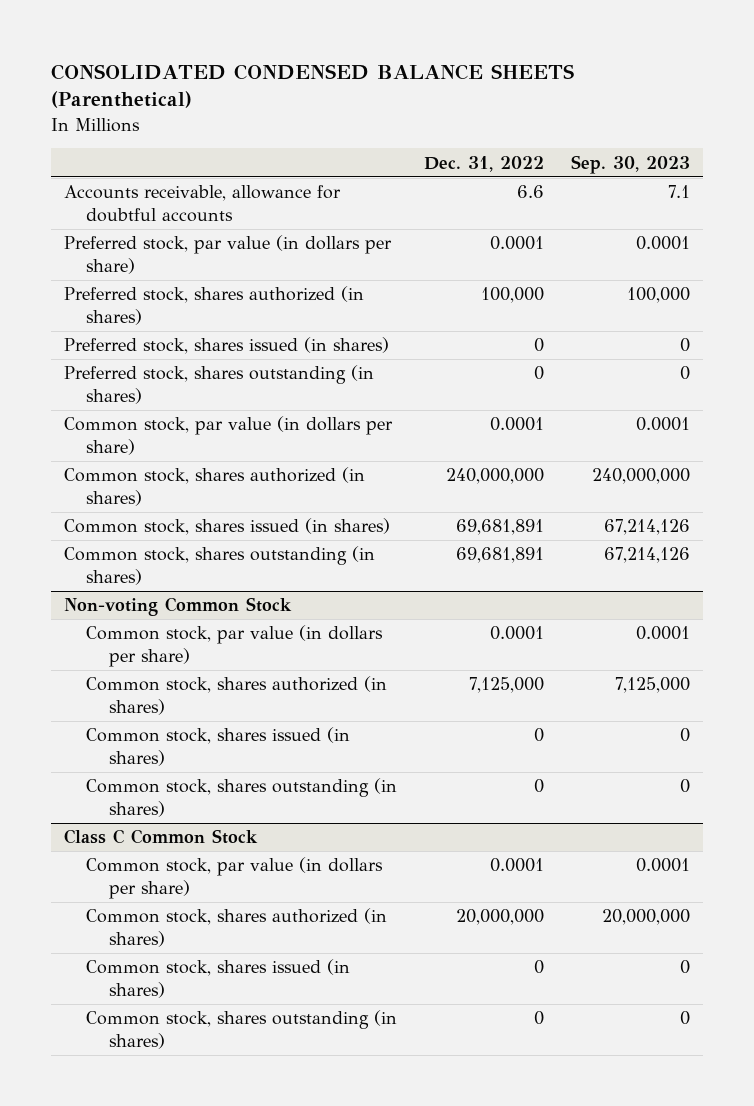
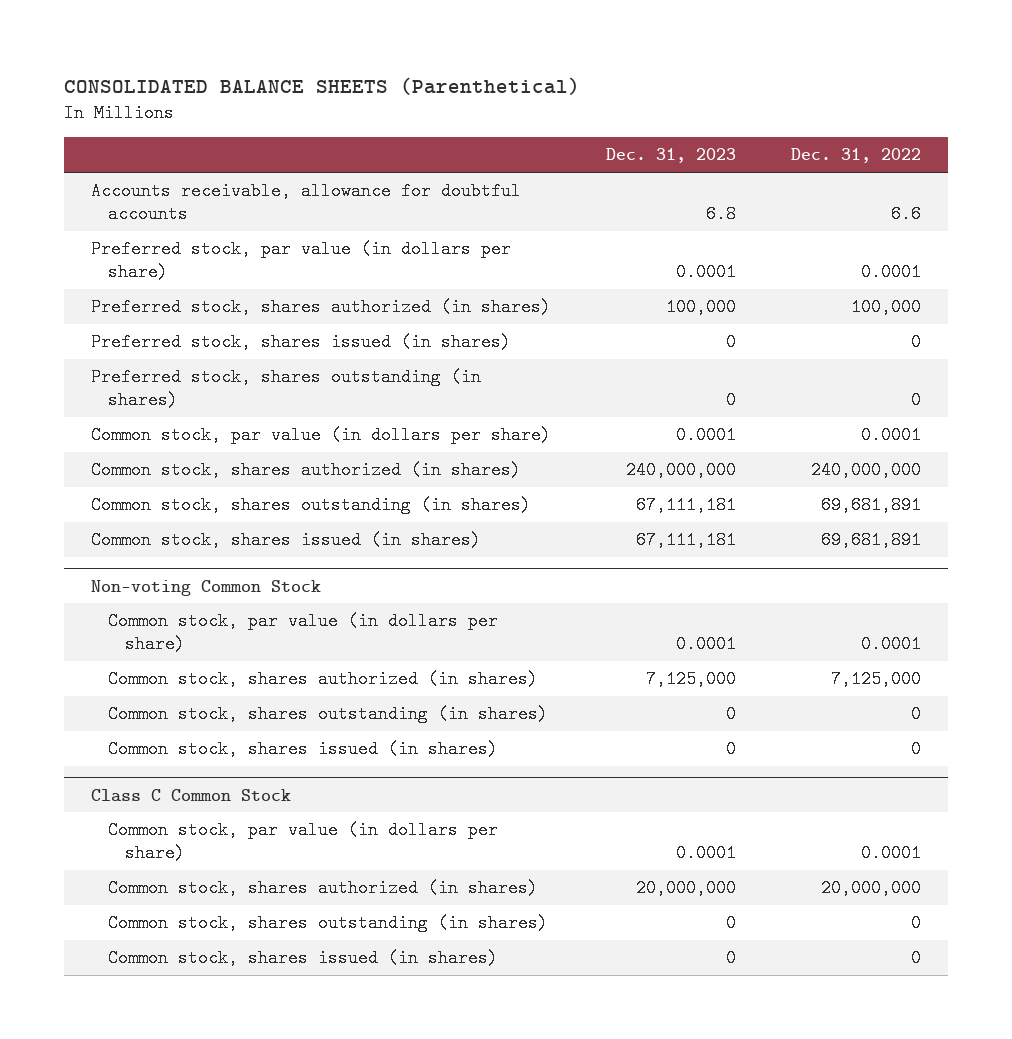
[50,63,574,109] CONSOLIDATED CONDENSED BALANCE SHEETS (Parenthetical) -> [63,76,580,95] CONSOLIDATED BALANCE SHEETS (Parenthetical)
[570,154,690,174] Sep. 30, 2023 -> none
none -> [605,148,736,164] Dec. 31, 2023
[64,518,391,536] Common stock, shares issued (in shares) -> [91,531,482,550] Common stock, shares issued (in shares)
[86,727,351,767] Common stock, shares issued (in shares) -> [108,740,499,759] Common stock, shares issued (in shares)
[86,959,351,999] Common stock, shares issued (in shares) -> [108,949,499,968] Common stock, shares issued (in shares)

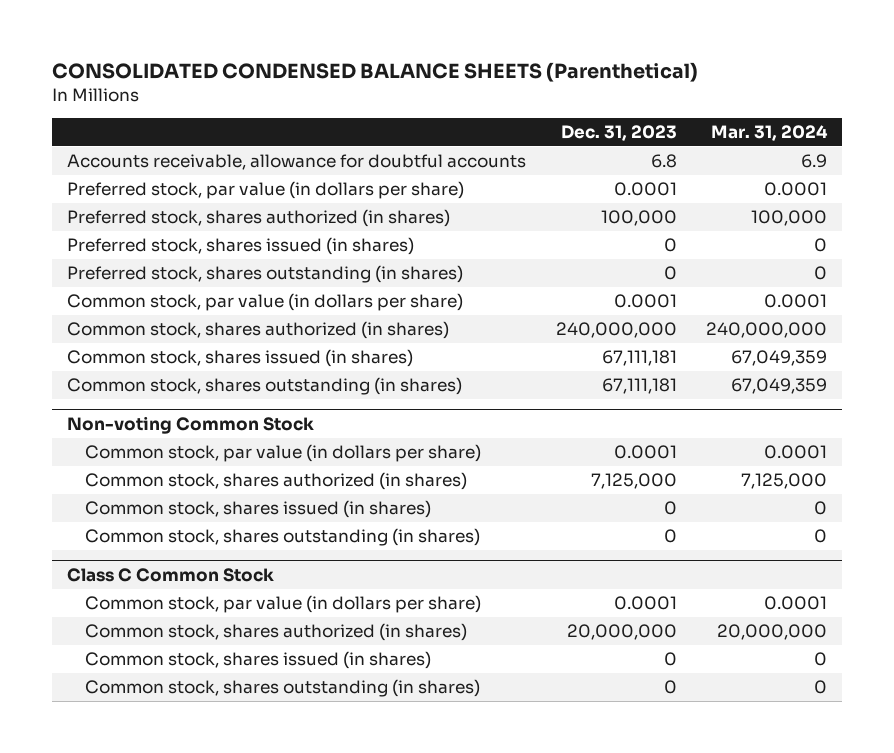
[63,76,580,95] CONSOLIDATED BALANCE SHEETS (Parenthetical) -> [52,62,699,83] CONSOLIDATED CONDENSED BALANCE SHEETS (Parenthetical)
[790,148,921,164] Dec. 31, 2022 -> none
none -> [711,124,829,141] Mar. 31, 2024
[91,496,532,515] Common stock, shares outstanding (in shares) -> [67,377,463,396] Common stock, shares outstanding (in shares)
[108,705,549,724] Common stock, shares outstanding (in shares) -> [84,528,480,547] Common stock, shares outstanding (in shares)
[108,914,549,933] Common stock, shares outstanding (in shares) -> [84,679,480,698] Common stock, shares outstanding (in shares)

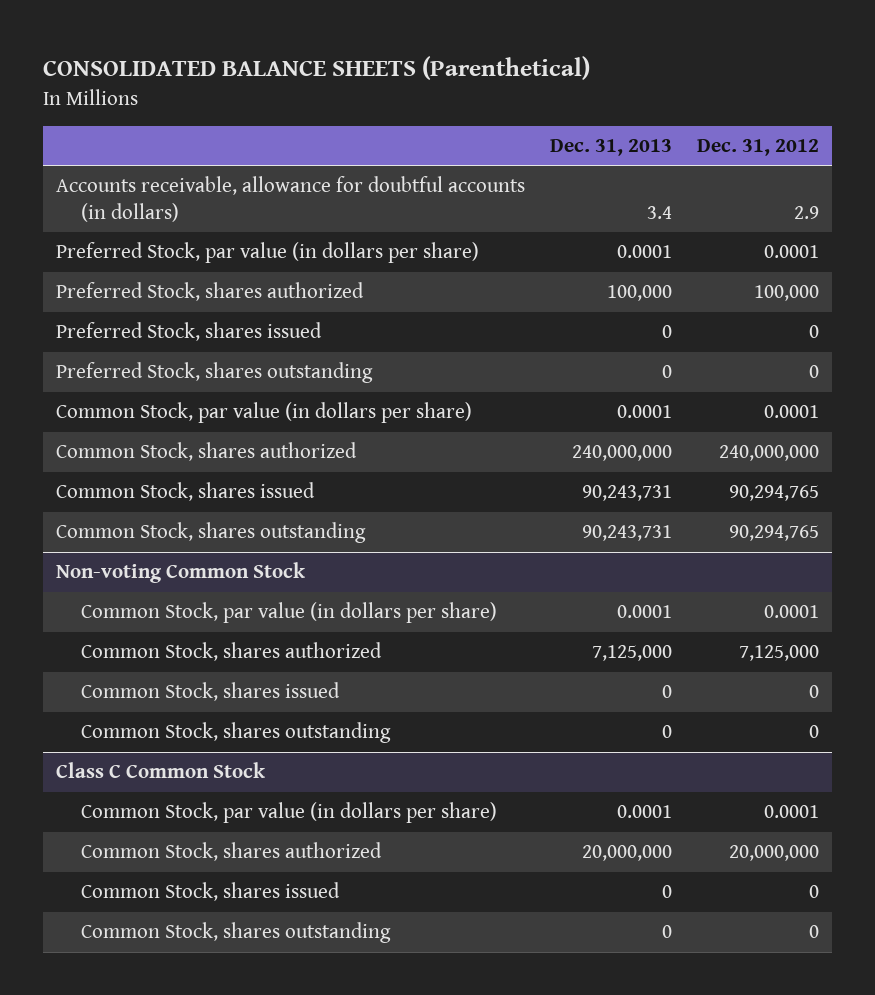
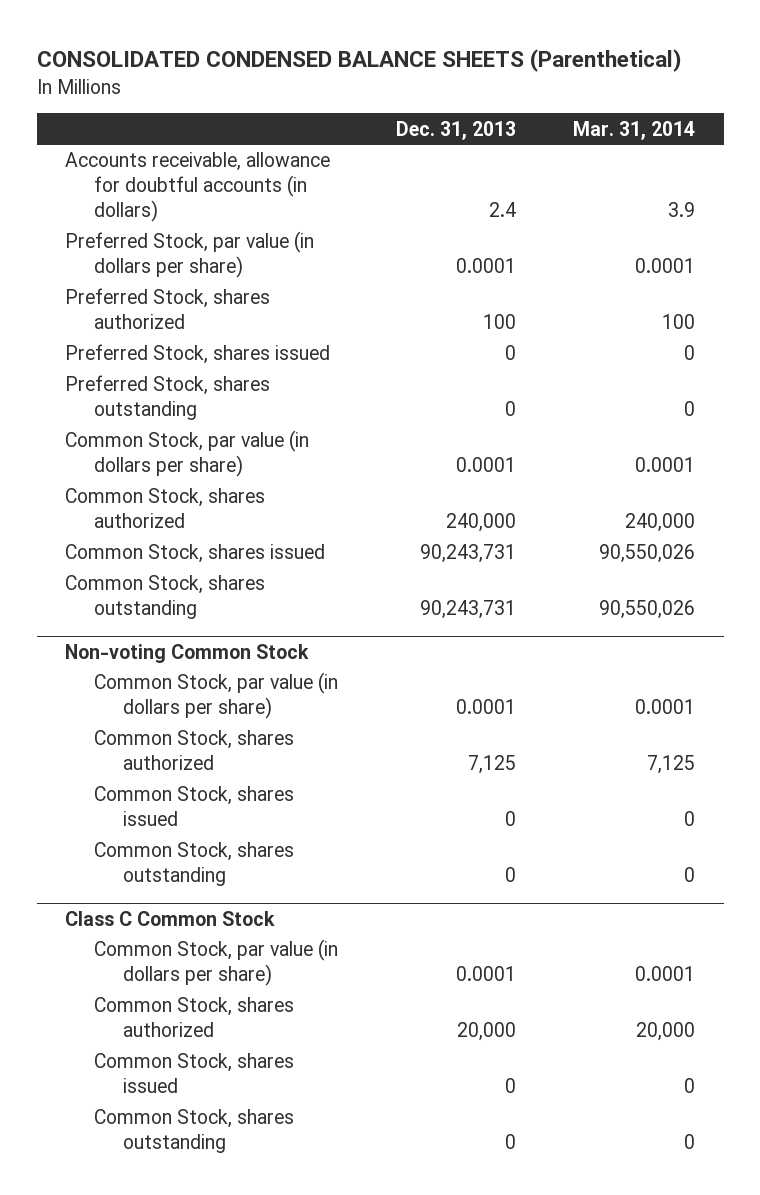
[43,55,591,80] CONSOLIDATED BALANCE SHEETS (Parenthetical) -> [36,49,682,73] CONSOLIDATED CONDENSED BALANCE SHEETS (Parenthetical)
[697,139,820,157] Dec. 31, 2012 -> none
none -> [573,120,696,140] Mar. 31, 2014
[646,205,672,219] 3.4 -> [488,202,516,218] 2.4
[606,285,672,302] 100,000 -> [482,314,516,330] 100
[571,445,672,462] 240,000,000 -> [445,513,516,533] 240,000
[591,645,672,662] 7,125,000 -> [467,755,516,775] 7,125
[581,845,672,862] 20,000,000 -> [456,1022,516,1042] 20,000

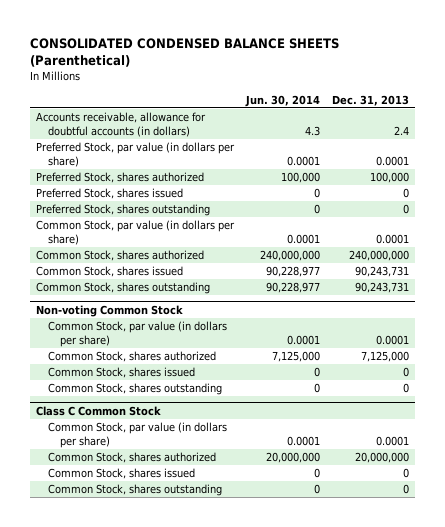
[573,120,696,140] Mar. 31, 2014 -> none
none -> [245,94,321,107] Jun. 30, 2014
[482,314,516,330] 100 -> [369,172,409,184] 100,000
[445,513,516,533] 240,000 -> [348,250,409,262] 240,000,000
[467,755,516,775] 7,125 -> [360,351,409,363] 7,125,000
[456,1022,516,1042] 20,000 -> [354,452,409,464] 20,000,000

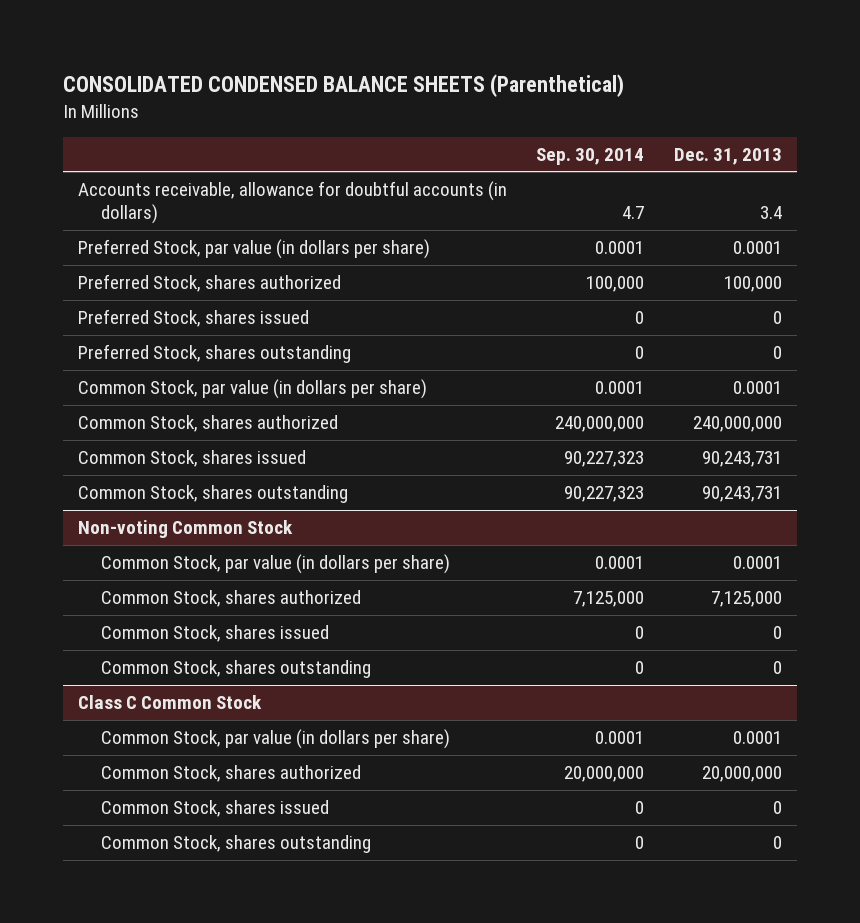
[245,94,321,107] Jun. 30, 2014 -> none
none -> [536,147,645,165] Sep. 30, 2014
[393,125,409,135] 2.4 -> [760,206,783,220] 3.4

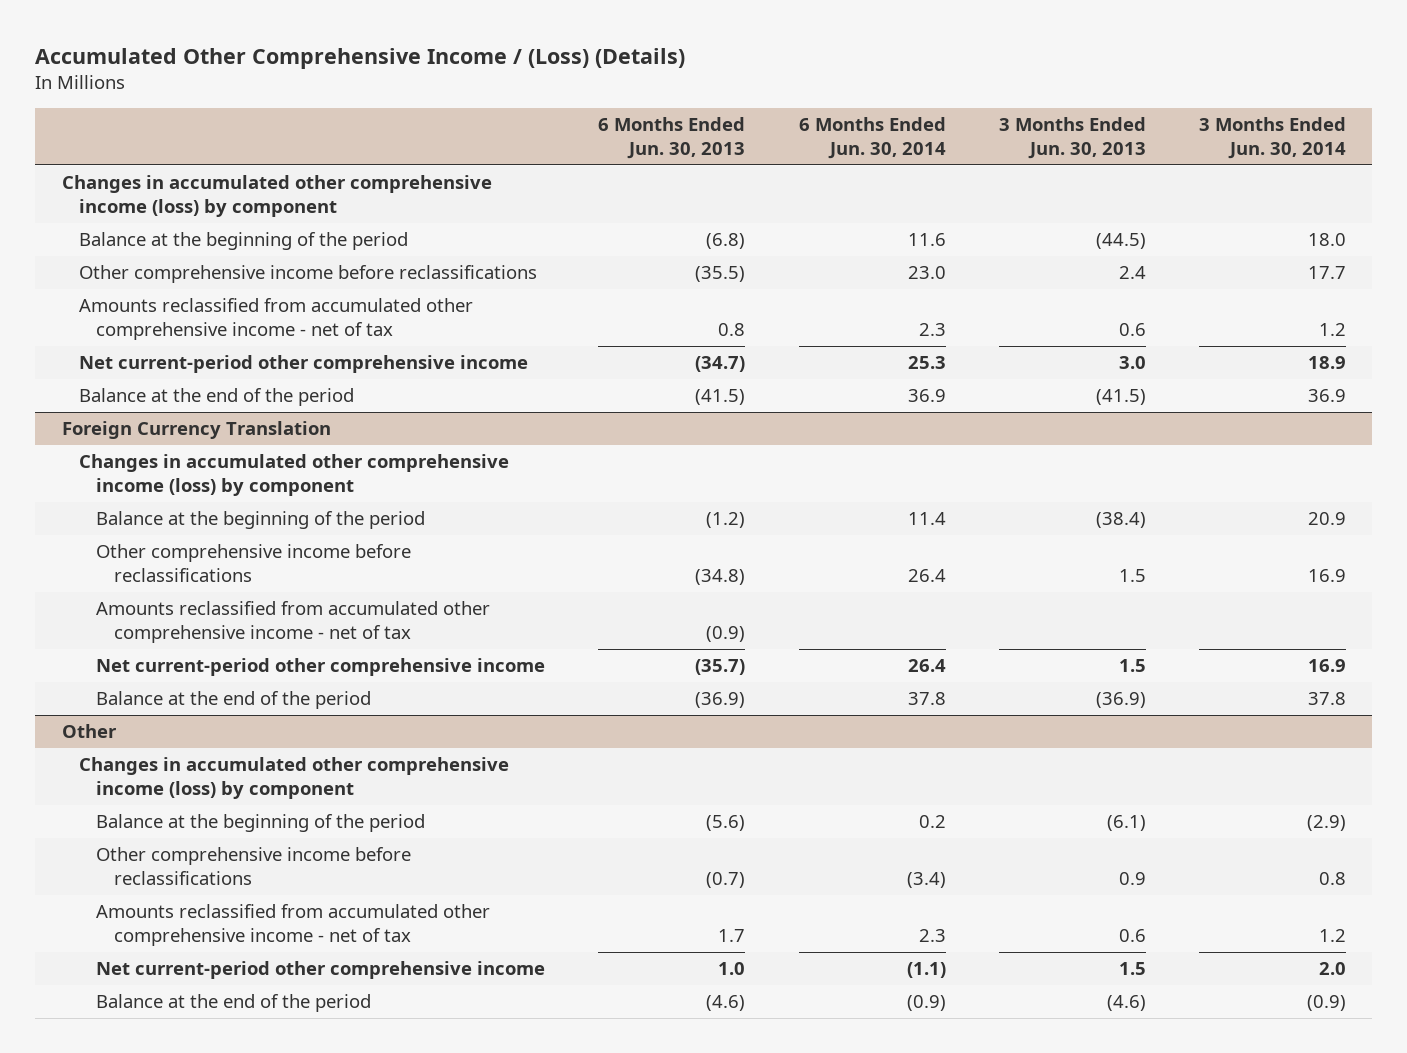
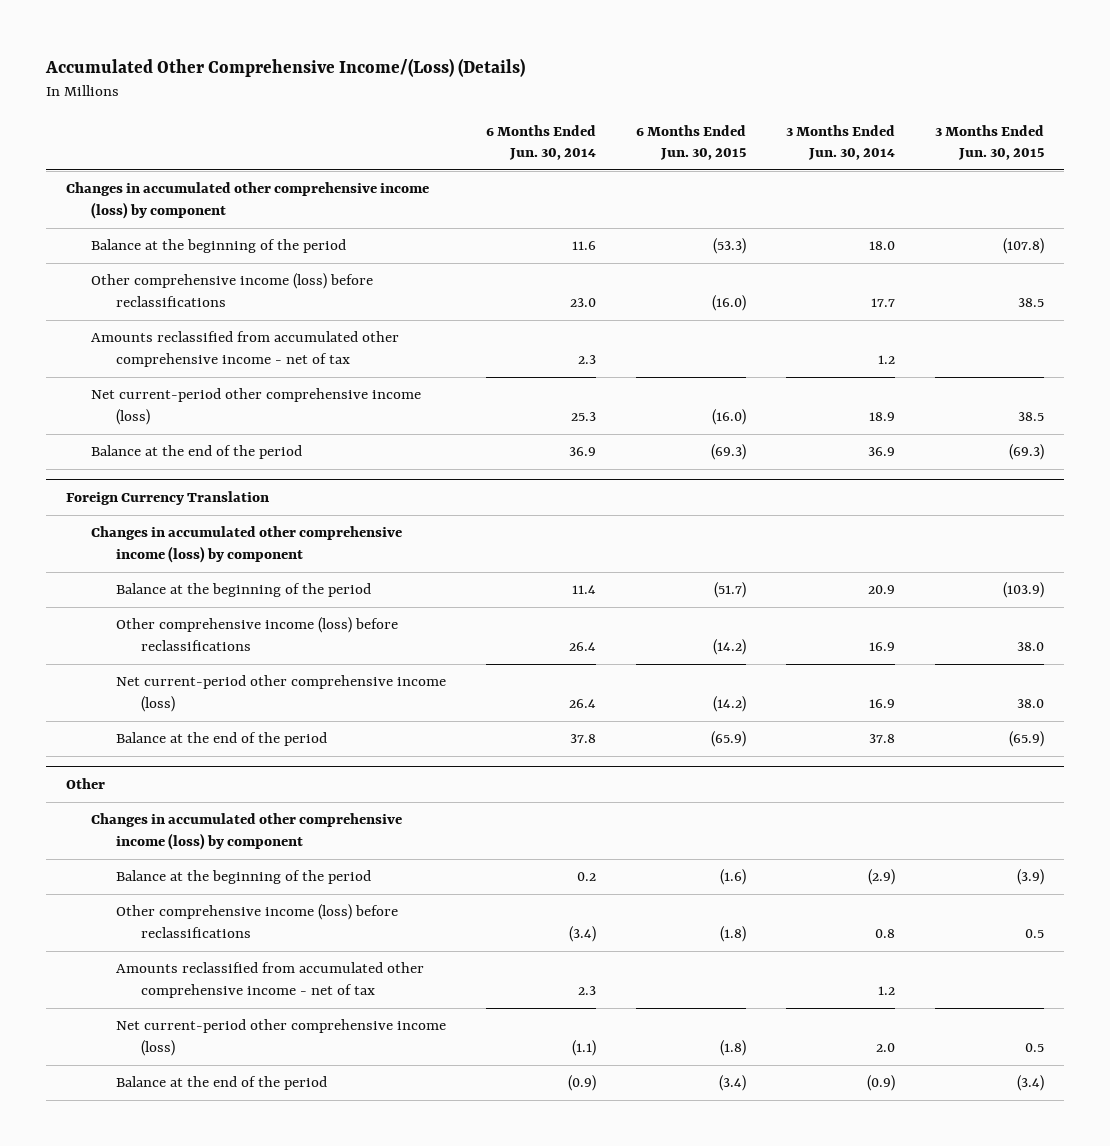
[35,47,686,69] Accumulated Other Comprehensive Income / (Loss) (Details) -> [44,57,525,77] Accumulated Other Comprehensive Income/(Loss) (Details)
[598,117,746,159] 6 Months Ended Jun. 30, 2013 -> none
[998,117,1146,159] 3 Months Ended Jun. 30, 2013 -> none
none -> [636,124,747,161] 6 Months Ended Jun. 30, 2015
none -> [935,124,1045,161] 3 Months Ended Jun. 30, 2015
[78,265,537,284] Other comprehensive income before reclassifications -> [91,273,374,308] Other comprehensive income (loss) before reclassifications
[78,355,528,374] Net current-period other comprehensive income -> [91,388,422,426] Net current-period other comprehensive income (loss)
[96,601,491,644] Amounts reclassified from accumulated other comprehensive income - net of tax -> none
[96,544,412,583] Other comprehensive income before reclassifications -> [116,617,399,652] Other comprehensive income (loss) before reclassifications
[96,658,546,677] Net current-period other comprehensive income -> [116,675,447,713] Net current-period other comprehensive income (loss)
[96,847,412,886] Other comprehensive income before reclassifications -> [116,904,399,939] Other comprehensive income (loss) before reclassifications
[96,961,546,980] Net current-period other comprehensive income -> [116,1019,447,1057] Net current-period other comprehensive income (loss)

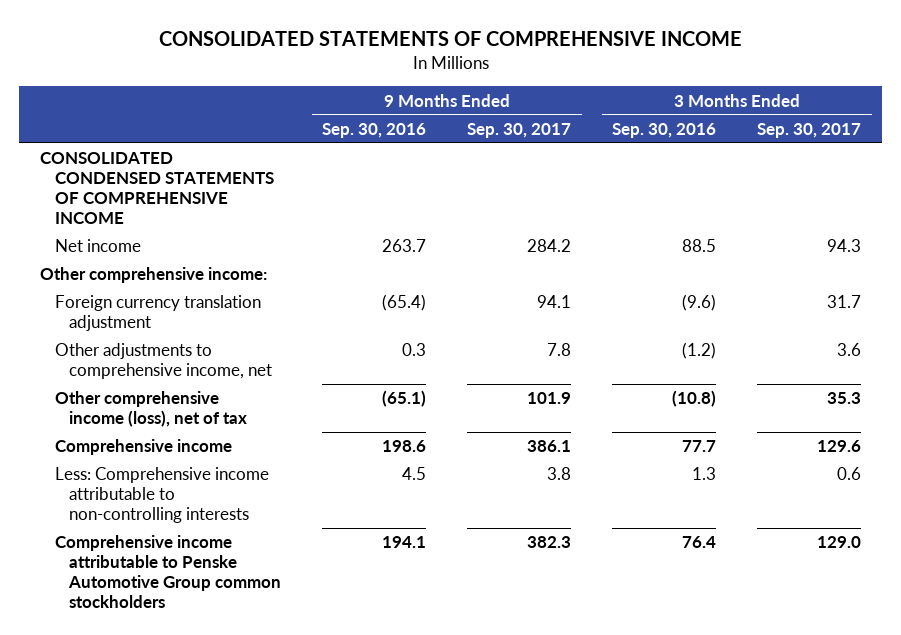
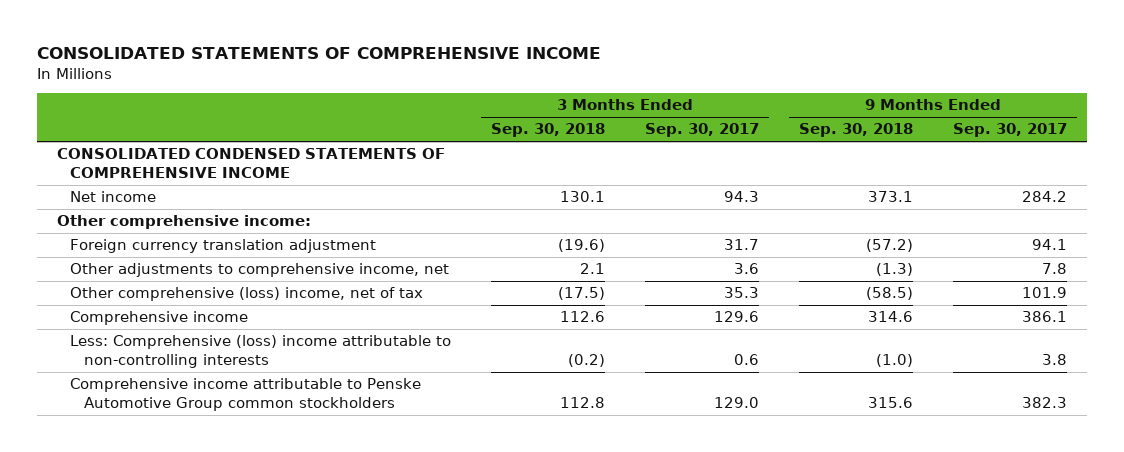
[322,122,427,138] Sep. 30, 2016 -> none
[612,122,717,138] Sep. 30, 2016 -> none
none -> [491,123,606,138] Sep. 30, 2018
none -> [799,123,914,138] Sep. 30, 2018
[54,391,248,428] Other comprehensive income (loss), net of tax -> [70,287,424,302] Other comprehensive (loss) income, net of tax
[54,467,269,524] Less: Comprehensive income attributable to non-controlling interests -> [70,335,452,368] Less: Comprehensive (loss) income attributable to non-controlling interests

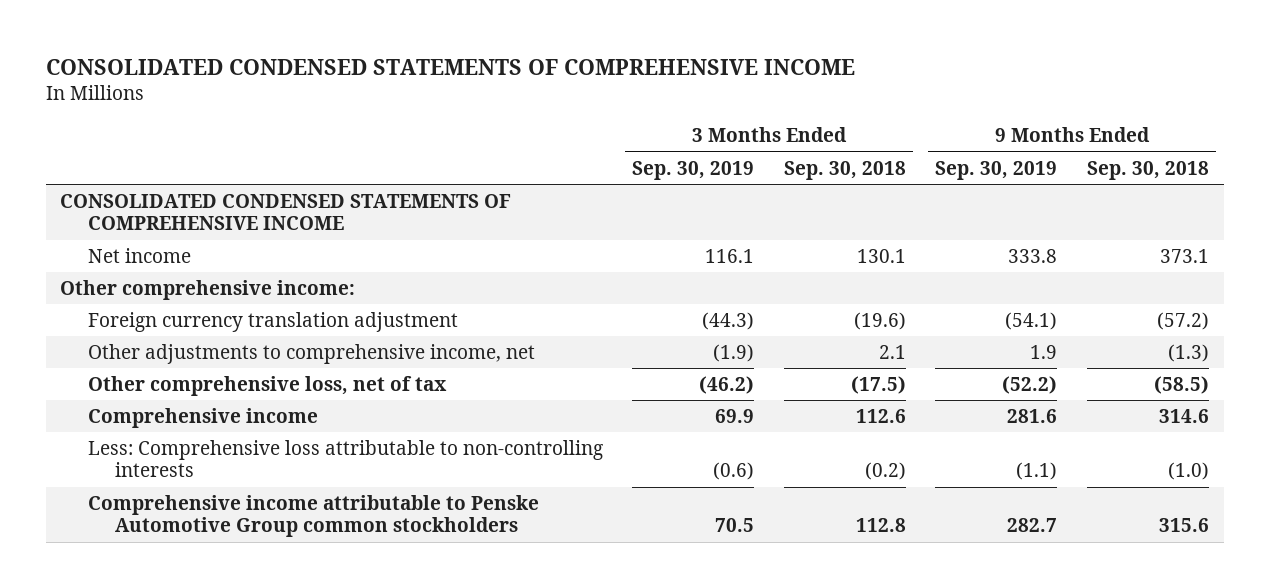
[37,47,602,60] CONSOLIDATED STATEMENTS OF COMPREHENSIVE INCOME -> [45,58,855,75] CONSOLIDATED CONDENSED STATEMENTS OF COMPREHENSIVE INCOME
[645,123,760,138] Sep. 30, 2017 -> none
[953,123,1068,138] Sep. 30, 2017 -> none
none -> [632,160,755,180] Sep. 30, 2019
none -> [935,160,1058,180] Sep. 30, 2019
[70,287,424,302] Other comprehensive (loss) income, net of tax -> [87,376,447,397] Other comprehensive loss, net of tax
[70,335,452,368] Less: Comprehensive (loss) income attributable to non-controlling interests -> [87,440,603,478] Less: Comprehensive loss attributable to non-controlling interests

